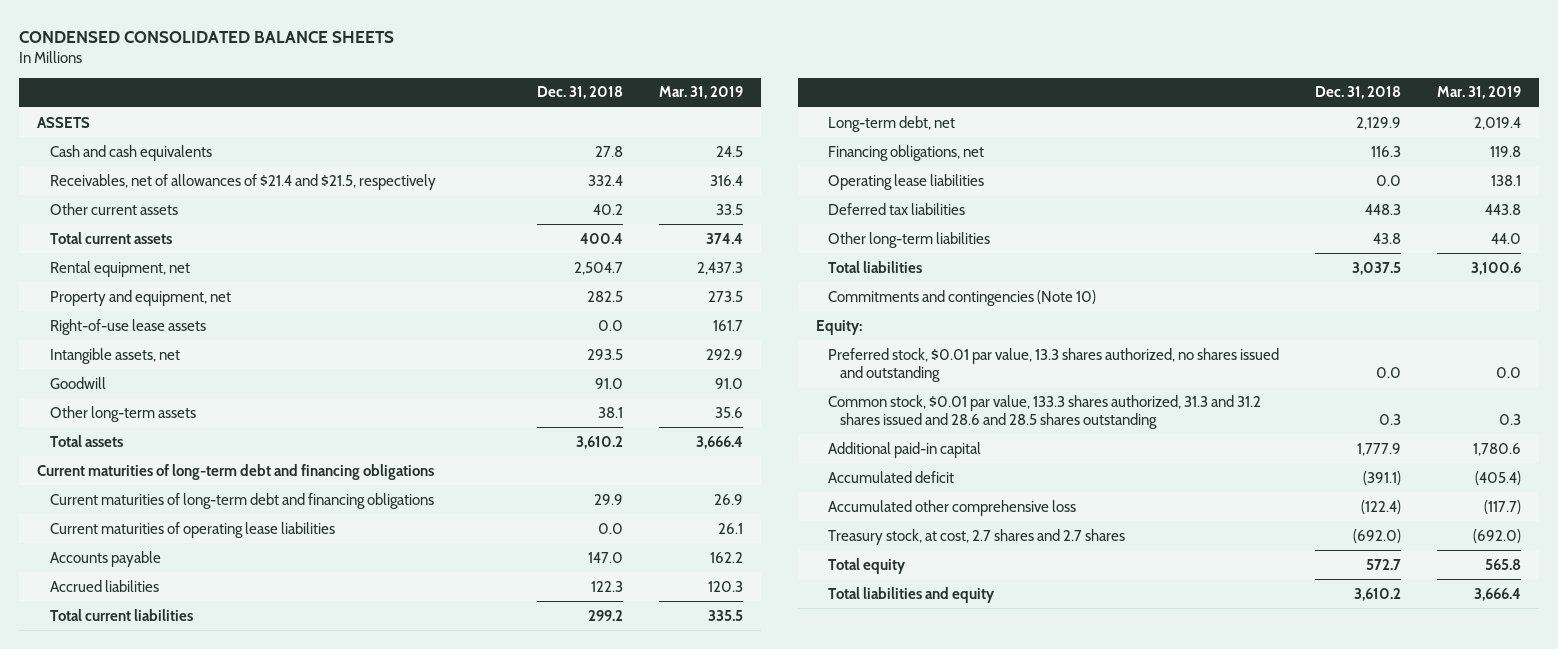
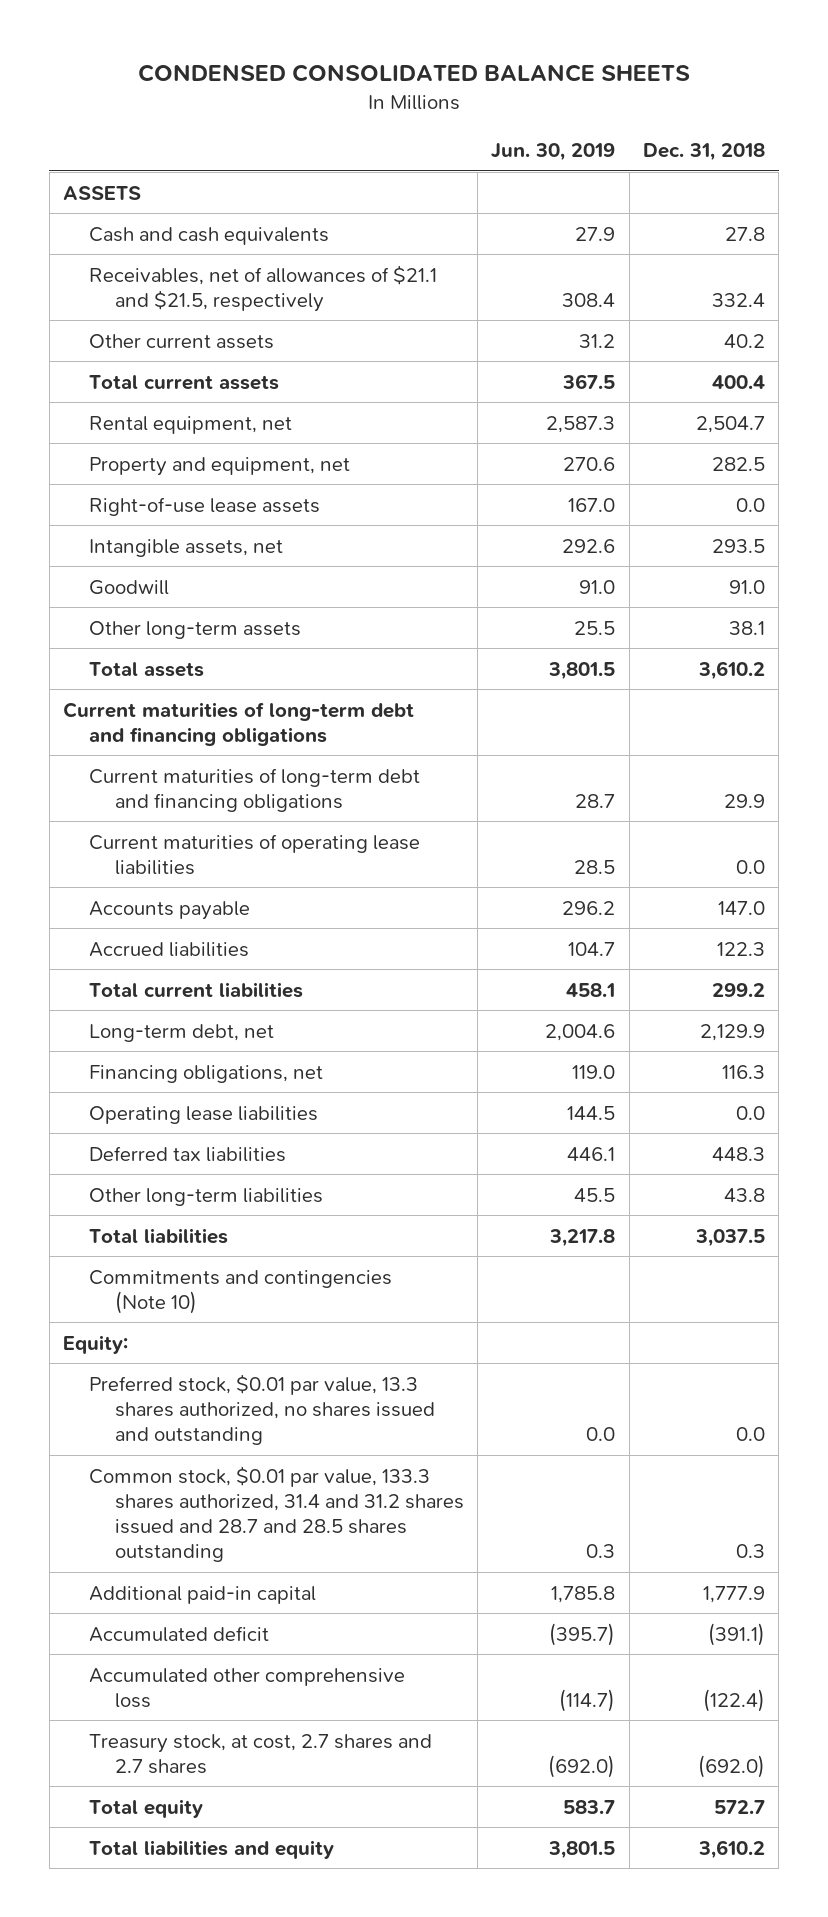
[658,86,743,100] Mar. 31, 2019 -> none
none -> [491,143,616,162] Jun. 30, 2019
[49,173,436,190] Receivables, net of allowances of $21.4 and $21.5, respectively -> [88,264,437,312] Receivables, net of allowances of $21.1 and $21.5, respectively
[828,394,1262,429] Common stock, $0.01 par value, 133.3 shares authorized, 31.3 and 31.2 shares issued and 28.6 and 28.5 shares outstanding -> [88,1465,464,1563] Common stock, $0.01 par value, 133.3 shares authorized, 31.4 and 31.2 shares issued and 28.7 and 28.5 shares outstanding

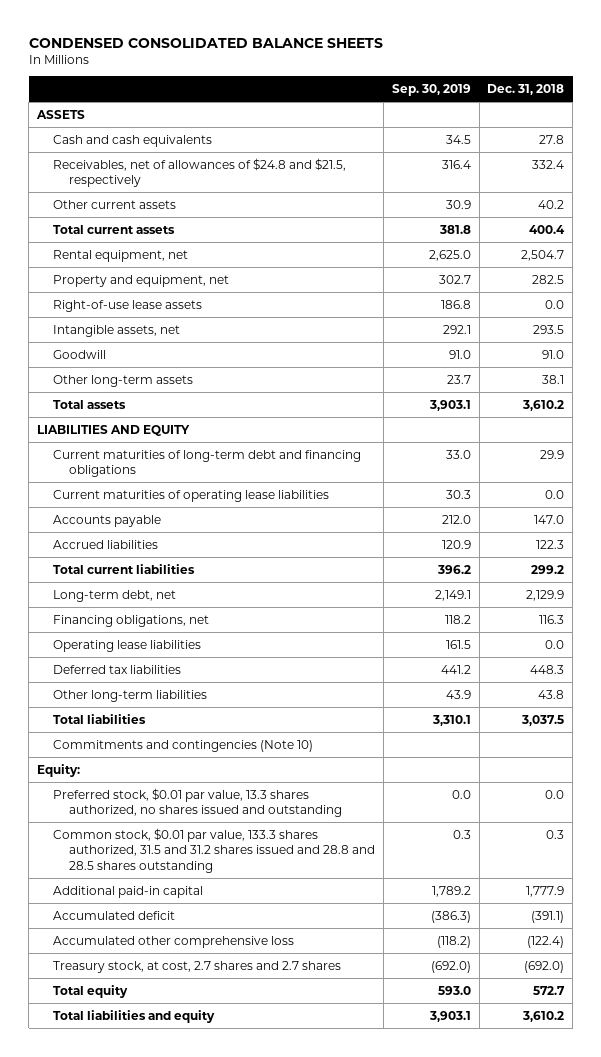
[491,143,616,162] Jun. 30, 2019 -> none
none -> [391,83,471,96] Sep. 30, 2019
[88,264,437,312] Receivables, net of allowances of $21.1 and $21.5, respectively -> [53,157,347,188] Receivables, net of allowances of $24.8 and $21.5, respectively
[62,701,414,746] Current maturities of long-term debt and financing obligations -> [36,424,190,436] LIABILITIES AND EQUITY
[88,1465,464,1563] Common stock, $0.01 par value, 133.3 shares authorized, 31.4 and 31.2 shares issued and 28.7 and 28.5 shares outstanding -> [53,827,376,874] Common stock, $0.01 par value, 133.3 shares authorized, 31.5 and 31.2 shares issued and 28.8 and 28.5 shares outstanding

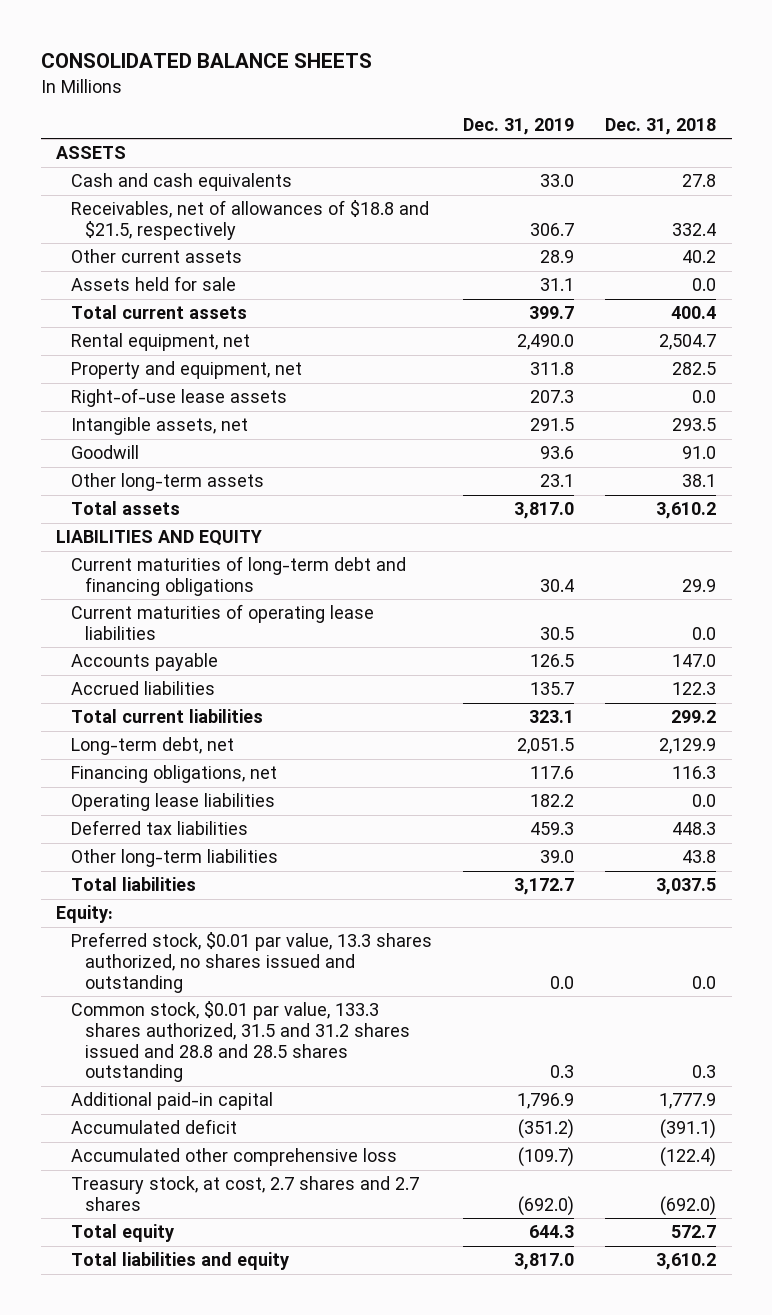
[28,37,383,48] CONDENSED CONSOLIDATED BALANCE SHEETS -> [40,53,372,69] CONSOLIDATED BALANCE SHEETS
[391,83,471,96] Sep. 30, 2019 -> none
none -> [462,117,574,135] Dec. 31, 2019
[53,157,347,188] Receivables, net of allowances of $24.8 and $21.5, respectively -> [70,200,429,240] Receivables, net of allowances of $18.8 and $21.5, respectively
none -> [70,276,236,292] Assets held for sale
[53,739,314,752] Commitments and contingencies (Note 10) -> none

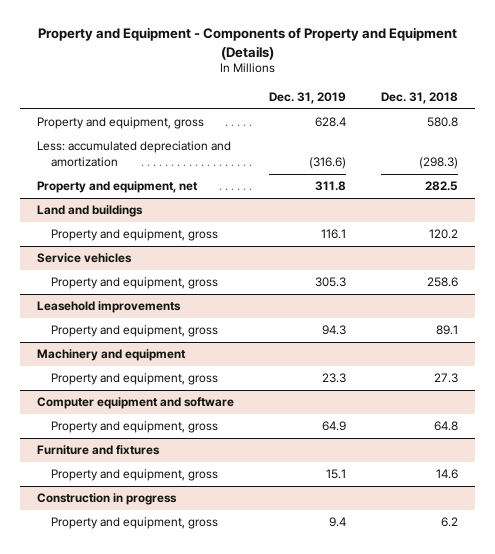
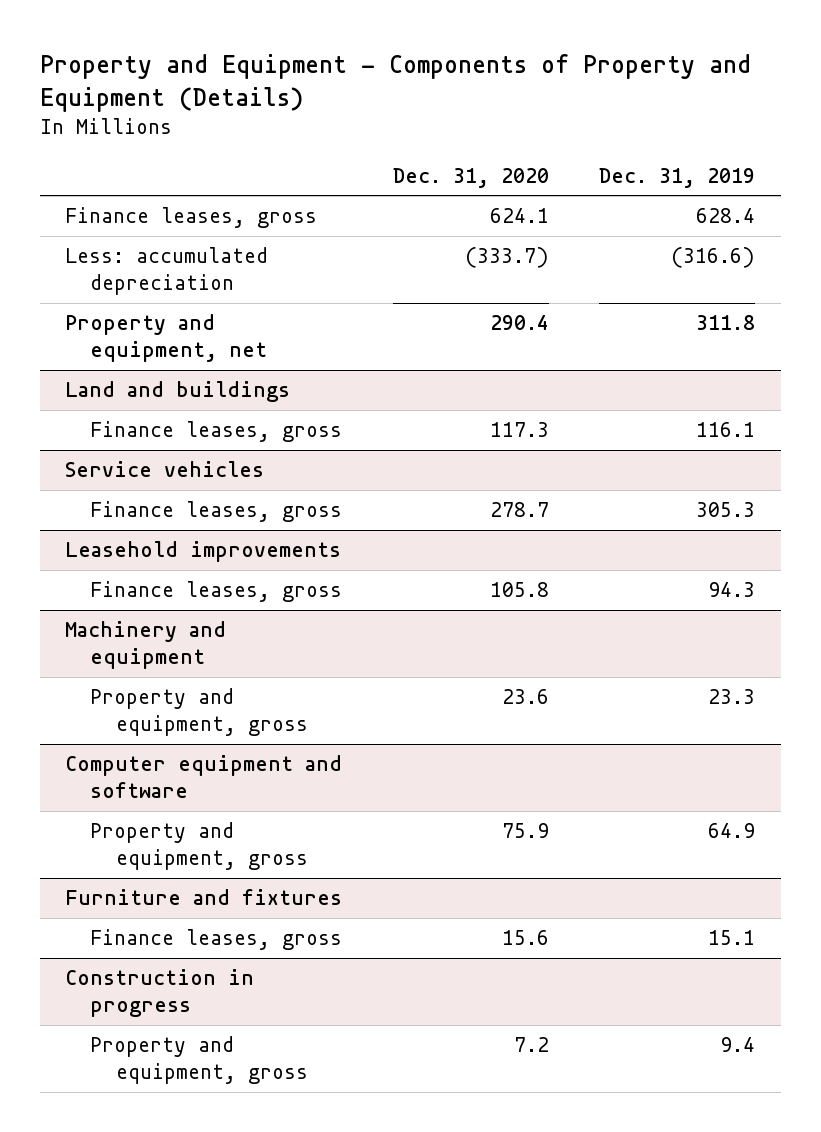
[380,91,458,104] Dec. 31, 2018 -> none
none -> [392,167,549,188] Dec. 31, 2020
[37,117,205,130] Property and equipment, gross -> [65,207,318,229] Finance leases, gross
[37,141,232,167] Less: accumulated depreciation and amortization -> [65,247,269,295] Less: accumulated depreciation
[50,229,218,242] Property and equipment, gross -> [90,421,343,443] Finance leases, gross
[50,277,218,290] Property and equipment, gross -> [90,501,343,523] Finance leases, gross
[50,325,218,338] Property and equipment, gross -> [90,581,343,603] Finance leases, gross
[50,469,218,482] Property and equipment, gross -> [90,929,343,951] Finance leases, gross

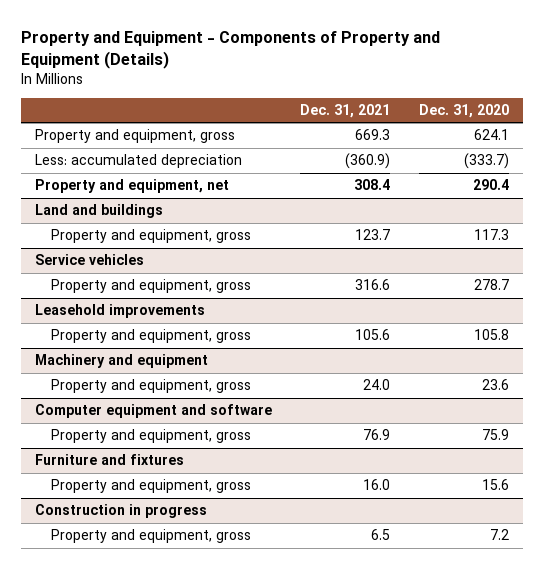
[599,167,756,188] Dec. 31, 2019 -> none
none -> [300,103,391,118] Dec. 31, 2021
[65,207,318,229] Finance leases, gross -> [35,129,236,144] Property and equipment, gross
[90,421,343,443] Finance leases, gross -> [50,229,251,244] Property and equipment, gross
[90,501,343,523] Finance leases, gross -> [50,279,251,294] Property and equipment, gross
[90,581,343,603] Finance leases, gross -> [50,329,251,344] Property and equipment, gross
[90,929,343,951] Finance leases, gross -> [50,479,251,494] Property and equipment, gross

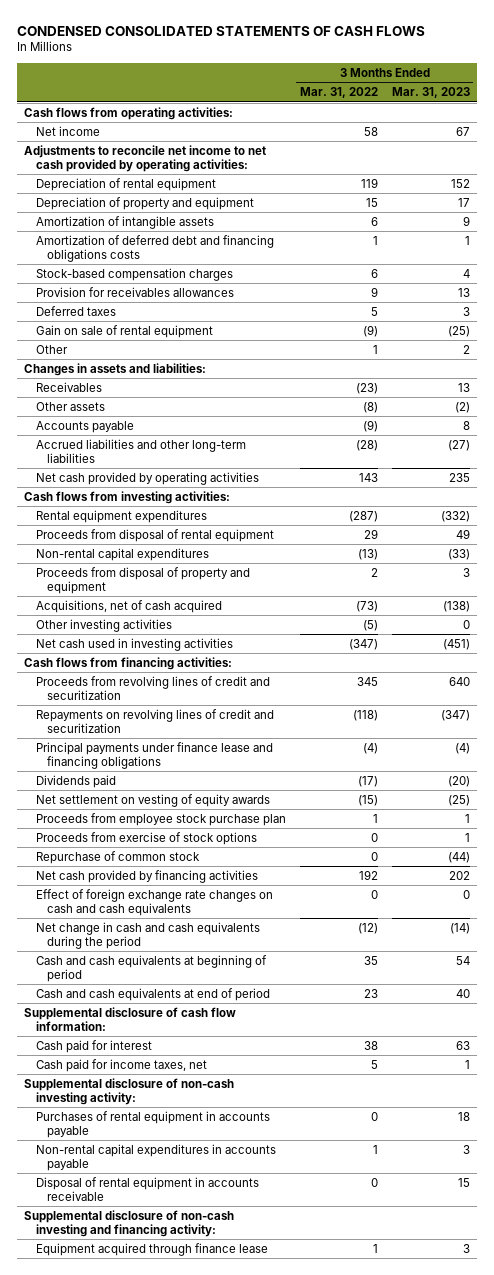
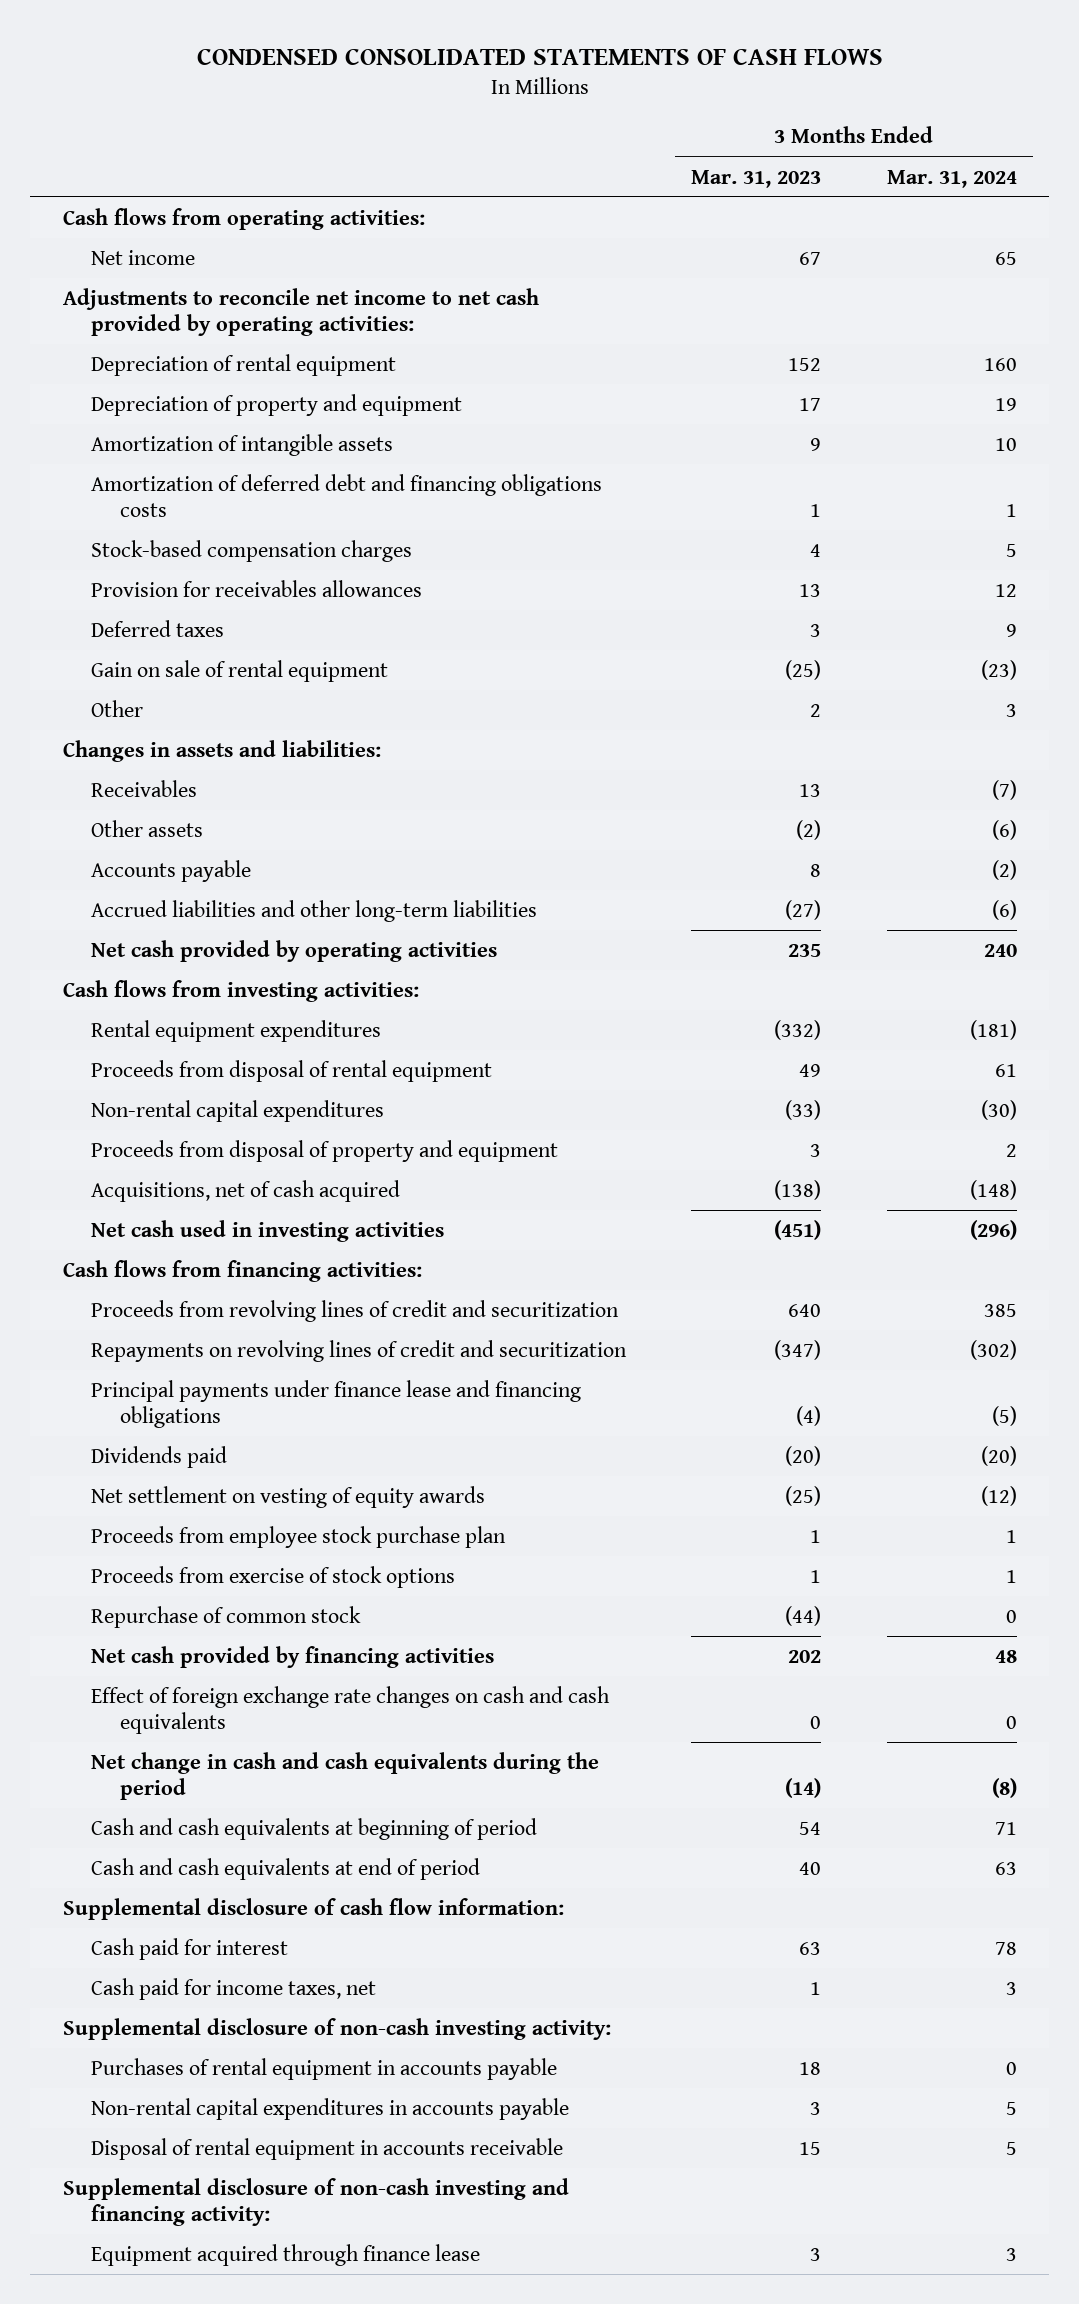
[299,87,378,99] Mar. 31, 2022 -> none
none -> [886,169,1017,188] Mar. 31, 2024
[35,618,172,632] Other investing activities -> none

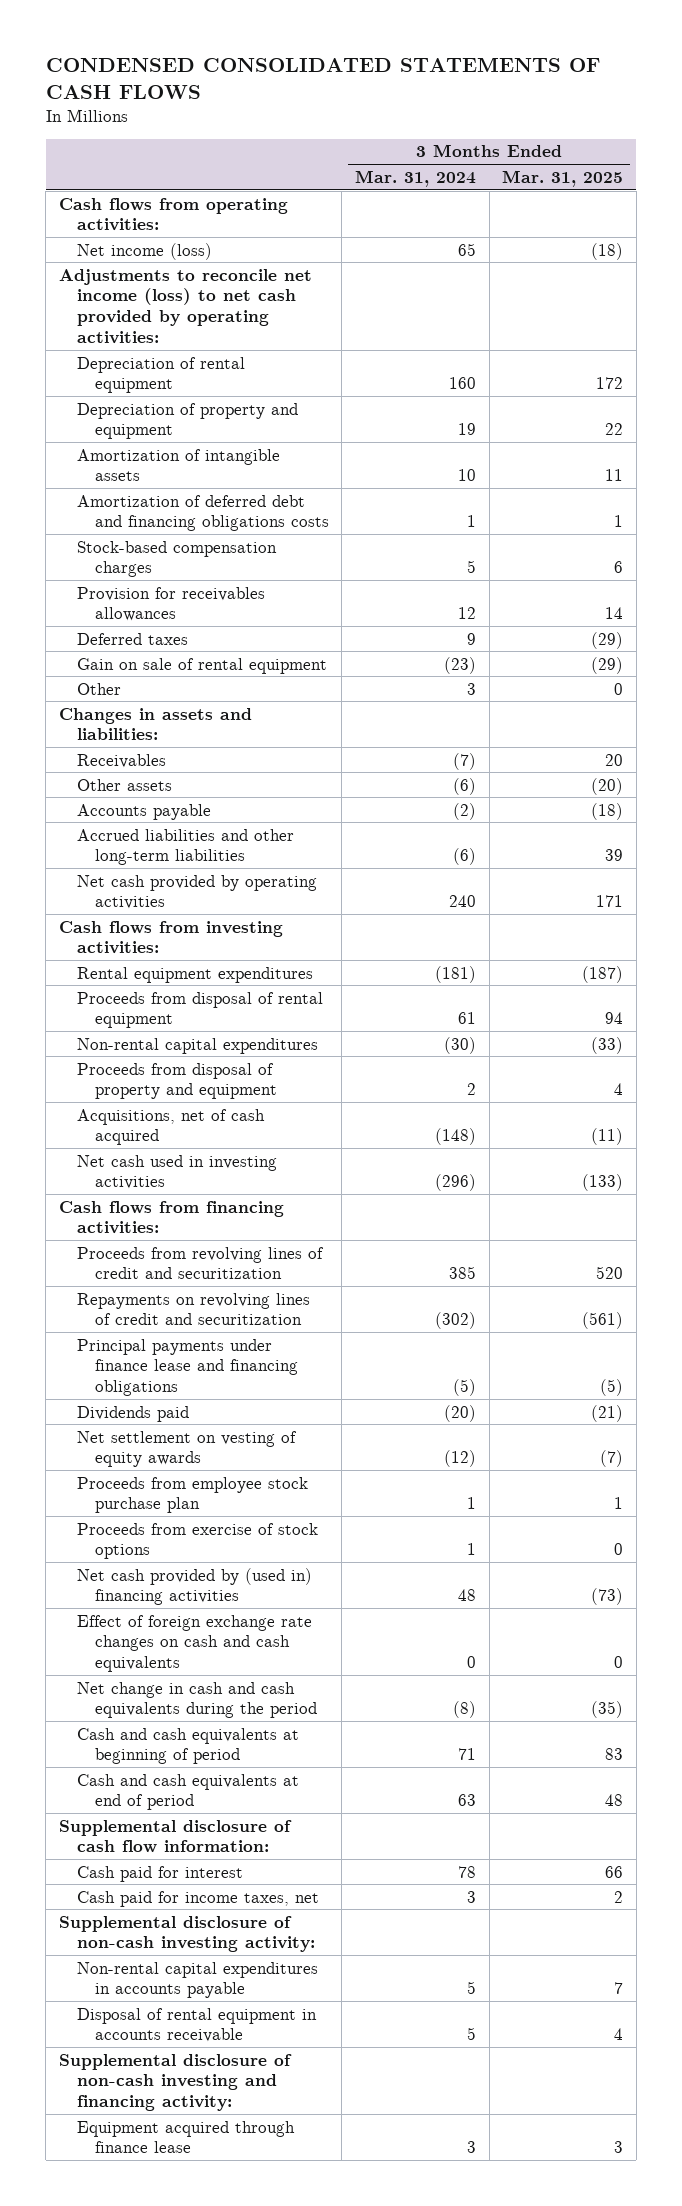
[691,169,822,188] Mar. 31, 2023 -> none
none -> [502,169,624,187] Mar. 31, 2025
[91,249,196,265] Net income -> [76,242,212,260] Net income (loss)
[62,287,539,337] Adjustments to reconcile net income to net cash provided by operating activities: -> [58,268,312,344] Adjustments to reconcile net income (loss) to net cash provided by operating activities:
[91,1605,362,1628] Repurchase of common stock -> none
[91,1645,495,1668] Net cash provided by financing activities -> [76,1567,312,1606] Net cash provided by (used in) financing activities
[91,2057,558,2080] Purchases of rental equipment in accounts payable -> none

